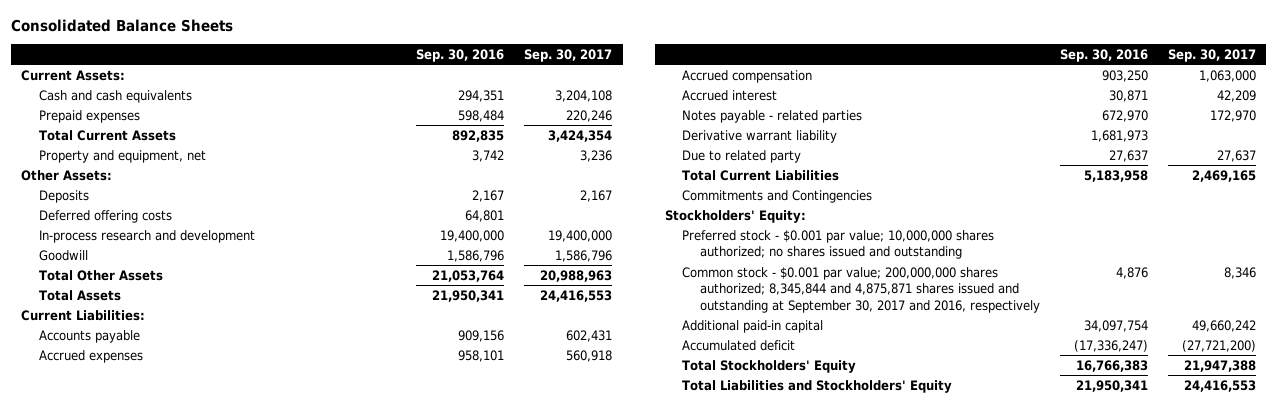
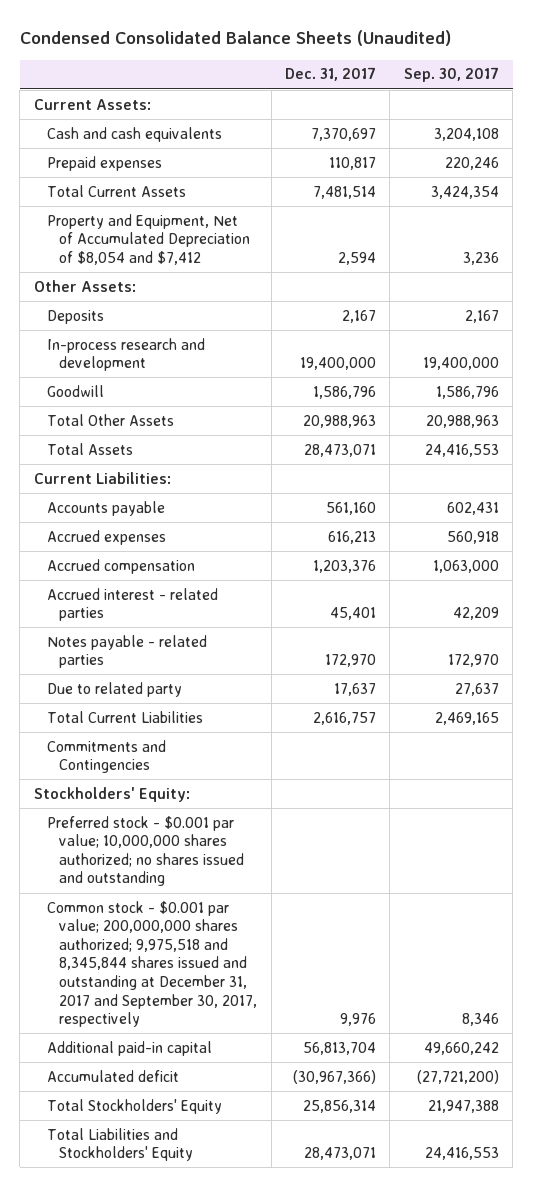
[11,19,234,33] Consolidated Balance Sheets -> [19,30,451,47] Condensed Consolidated Balance Sheets (Unaudited)
[416,49,505,63] Sep. 30, 2016 -> none
none -> [285,67,377,82] Dec. 31, 2017
[38,149,206,163] Property and equipment, net -> [46,213,251,265] Property and Equipment, Net of Accumulated Depreciation of $8,054 and $7,412
[38,209,172,223] Deferred offering costs -> none
[682,89,778,101] Accrued interest -> [46,587,218,622] Accrued interest - related parties
[682,129,838,143] Derivative warrant liability -> none
[682,266,1040,314] Common stock - $0.001 par value; 200,000,000 shares authorized; 8,345,844 and 4,875,871 shares issued and outstanding at September 30, 2017 and 2016, respectively -> [46,900,258,1028] Common stock - $0.001 par value; 200,000,000 shares authorized; 9,975,518 and 8,345,844 shares issued and outstanding at December 31, 2017 and September 30, 2017, respectively

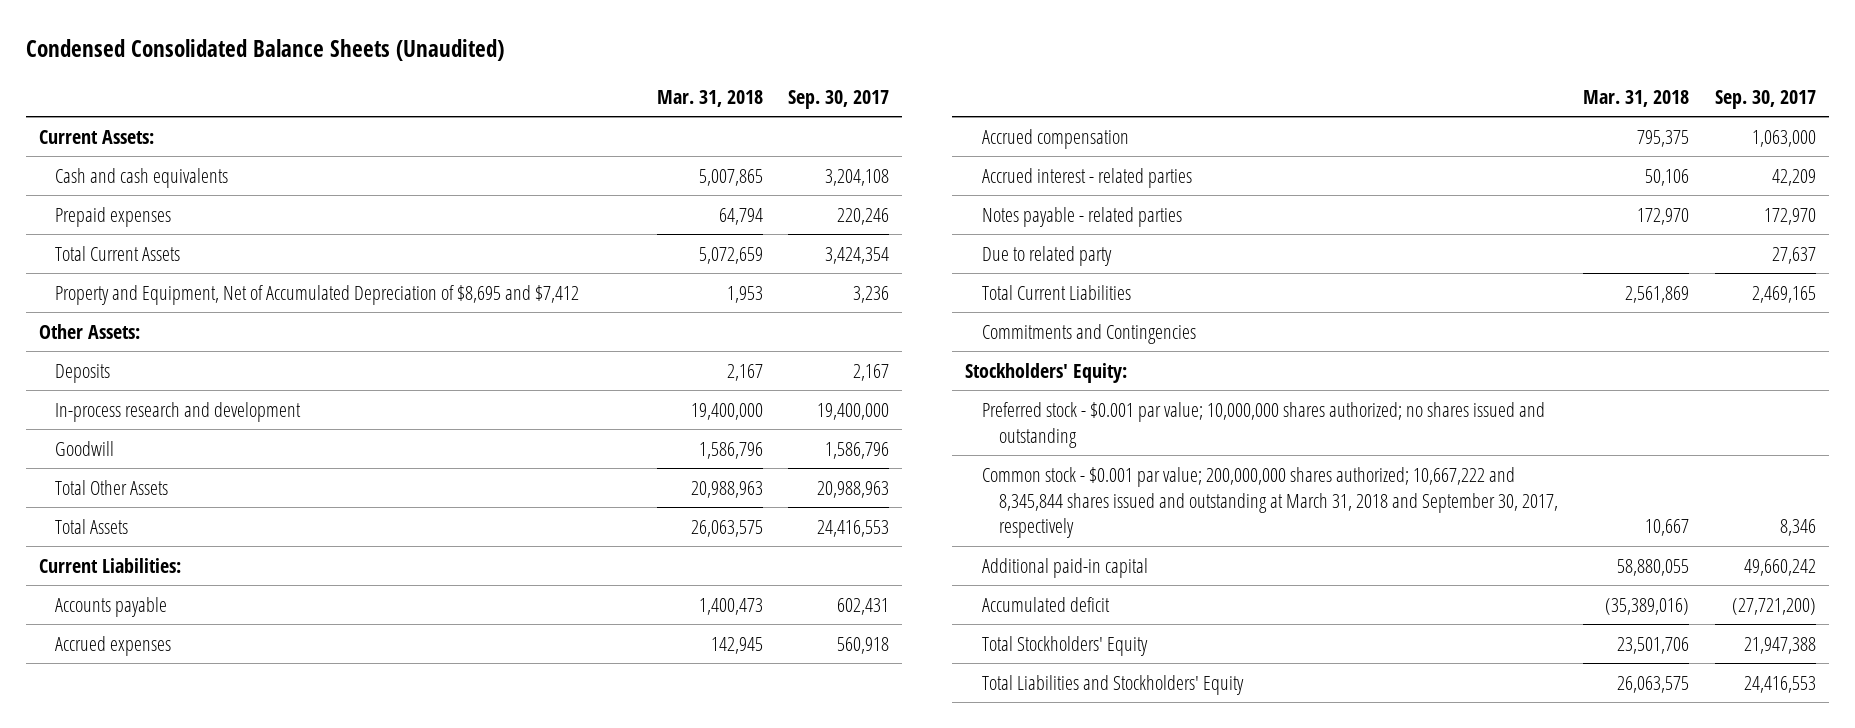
[285,67,377,82] Dec. 31, 2017 -> none
none -> [656,89,763,107] Mar. 31, 2018
[46,213,251,265] Property and Equipment, Net of Accumulated Depreciation of $8,054 and $7,412 -> [55,284,580,305] Property and Equipment, Net of Accumulated Depreciation of $8,695 and $7,412
[46,900,258,1028] Common stock - $0.001 par value; 200,000,000 shares authorized; 9,975,518 and 8,345,844 shares issued and outstanding at December 31, 2017 and September 30, 2017, respectively -> [982,466,1558,539] Common stock - $0.001 par value; 200,000,000 shares authorized; 10,667,222 and 8,345,844 shares issued and outstanding at March 31, 2018 and September 30, 2017, respectively

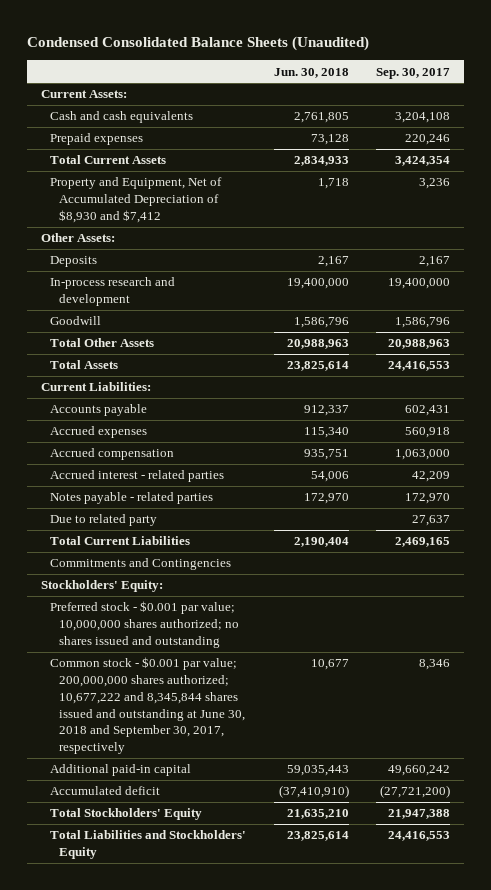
[656,89,763,107] Mar. 31, 2018 -> none
none -> [273,67,349,78] Jun. 30, 2018
[55,284,580,305] Property and Equipment, Net of Accumulated Depreciation of $8,695 and $7,412 -> [50,177,223,223] Property and Equipment, Net of Accumulated Depreciation of $8,930 and $7,412
[982,466,1558,539] Common stock - $0.001 par value; 200,000,000 shares authorized; 10,667,222 and 8,345,844 shares issued and outstanding at March 31, 2018 and September 30, 2017, respectively -> [50,657,246,755] Common stock - $0.001 par value; 200,000,000 shares authorized; 10,677,222 and 8,345,844 shares issued and outstanding at June 30, 2018 and September 30, 2017, respectively

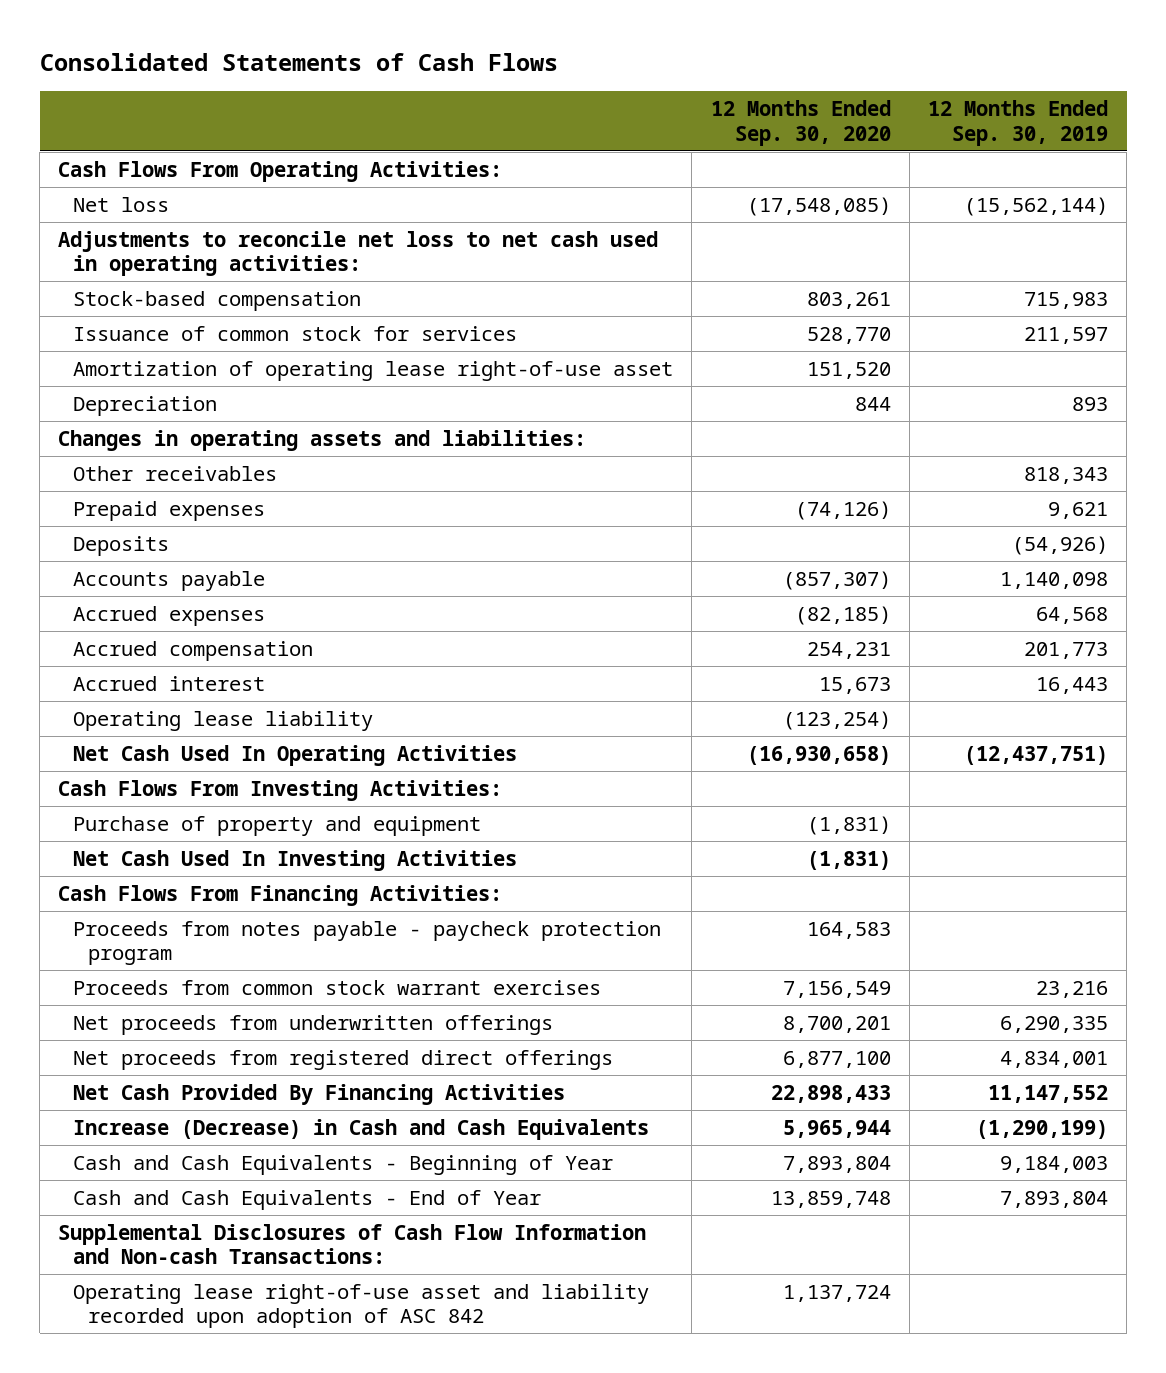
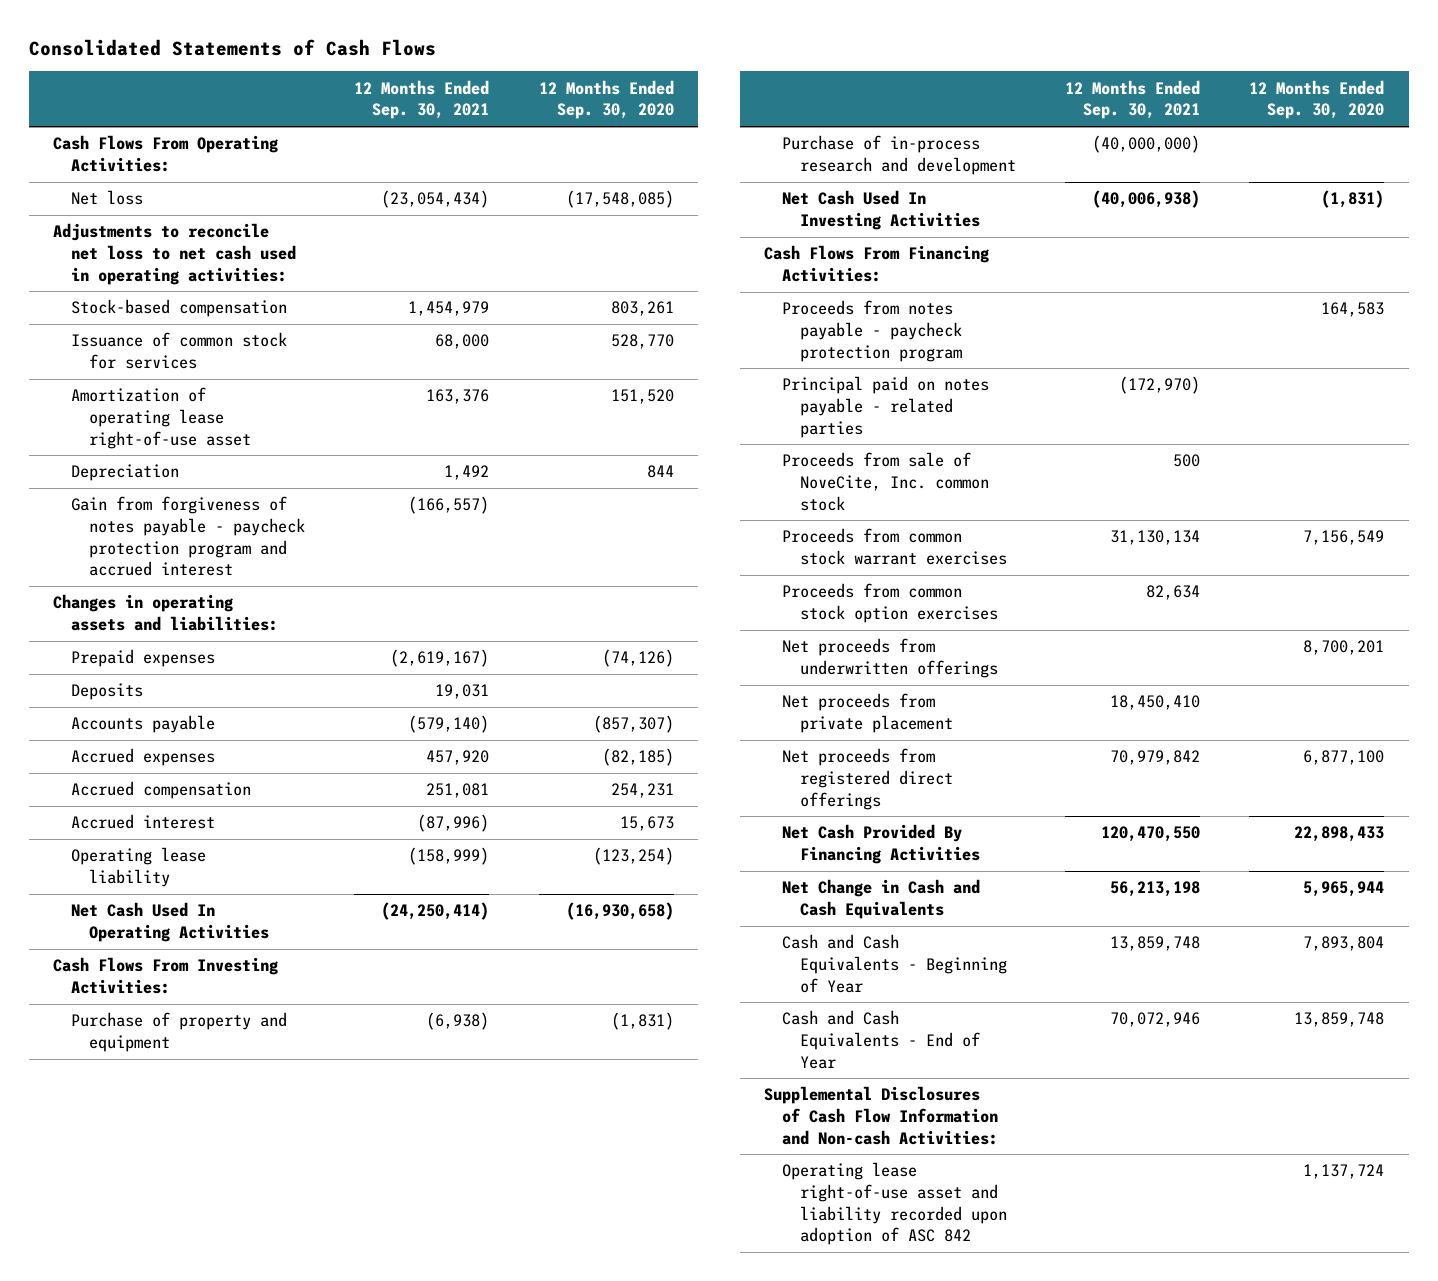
[927,99,1108,146] 12 Months Ended Sep. 30, 2019 -> none
none -> [354,79,490,120] 12 Months Ended Sep. 30, 2021
none -> [71,496,306,577] Gain from forgiveness of notes payable - paycheck protection program and accrued interest
[73,465,278,481] Other receivables -> none
none -> [782,135,1017,175] Purchase of in-process research and development
none -> [782,376,990,438] Principal paid on notes payable - related parties
none -> [782,452,990,511] Proceeds from sale of NoveCite, Inc. common stock
none -> [782,583,999,623] Proceeds from common stock option exercises
none -> [782,693,954,733] Net proceeds from private placement
[73,1118,650,1140] Increase (Decrease) in Cash and Cash Equivalents -> [782,879,981,919] Net Change in Cash and Cash Equivalents
[58,1223,647,1265] Supplemental Disclosures of Cash Flow Information and Non-cash Transactions: -> [764,1086,999,1145] Supplemental Disclosures of Cash Flow Information and Non-cash Activities:

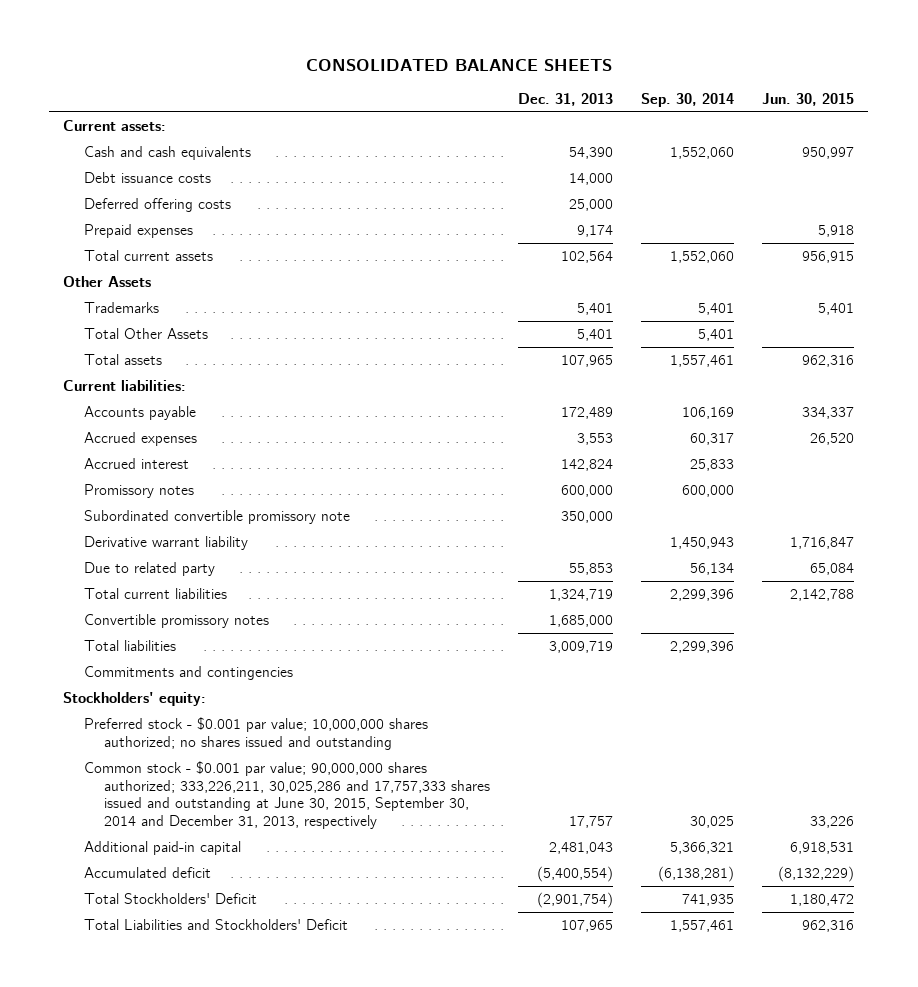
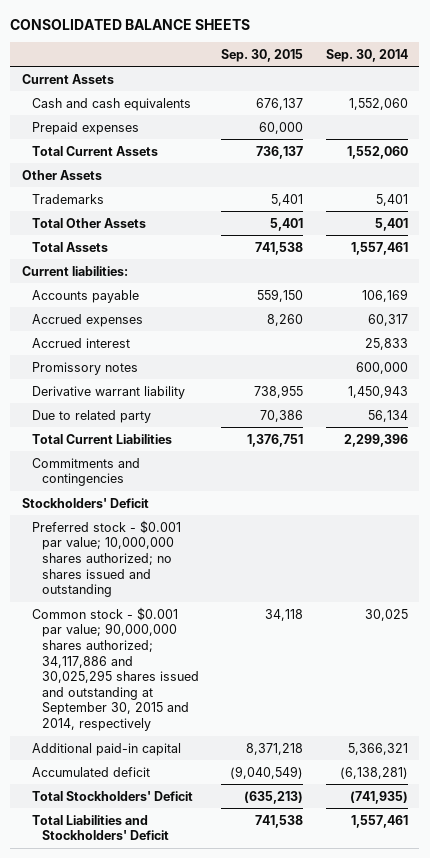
[518,92,614,106] Dec. 31, 2013 -> none
[762,92,855,106] Jun. 30, 2015 -> none
none -> [221,48,304,62] Sep. 30, 2015
[63,119,167,131] Current assets: -> [21,73,114,84] Current Assets
[83,171,211,183] Debt issuance costs -> none
[83,197,231,212] Deferred offering costs -> none
[83,249,213,261] Total current assets -> [31,145,158,156] Total Current Assets
[83,353,162,365] Total assets -> [31,241,108,252] Total Assets
[83,509,350,524] Subordinated convertible promissory note -> none
[83,613,269,628] Convertible promissory notes -> none
[83,639,176,651] Total liabilities -> none
[83,587,227,599] Total current liabilities -> [31,433,172,444] Total Current Liabilities
[63,691,207,706] Stockholders' equity: -> [21,497,149,508] Stockholders' Deficit
[83,760,490,829] Common stock - $0.001 par value; 90,000,000 shares authorized; 333,226,211, 30,025,286 and 17,757,333 shares issued and outstanding at June 30, 2015, September 30, 2014 and December 31, 2013, respectively -> [31,606,199,732] Common stock - $0.001 par value; 90,000,000 shares authorized; 34,117,886 and 30,025,295 shares issued and outstanding at September 30, 2015 and 2014, respectively
[682,893,735,906] 741,935 -> [349,790,408,804] (741,935)

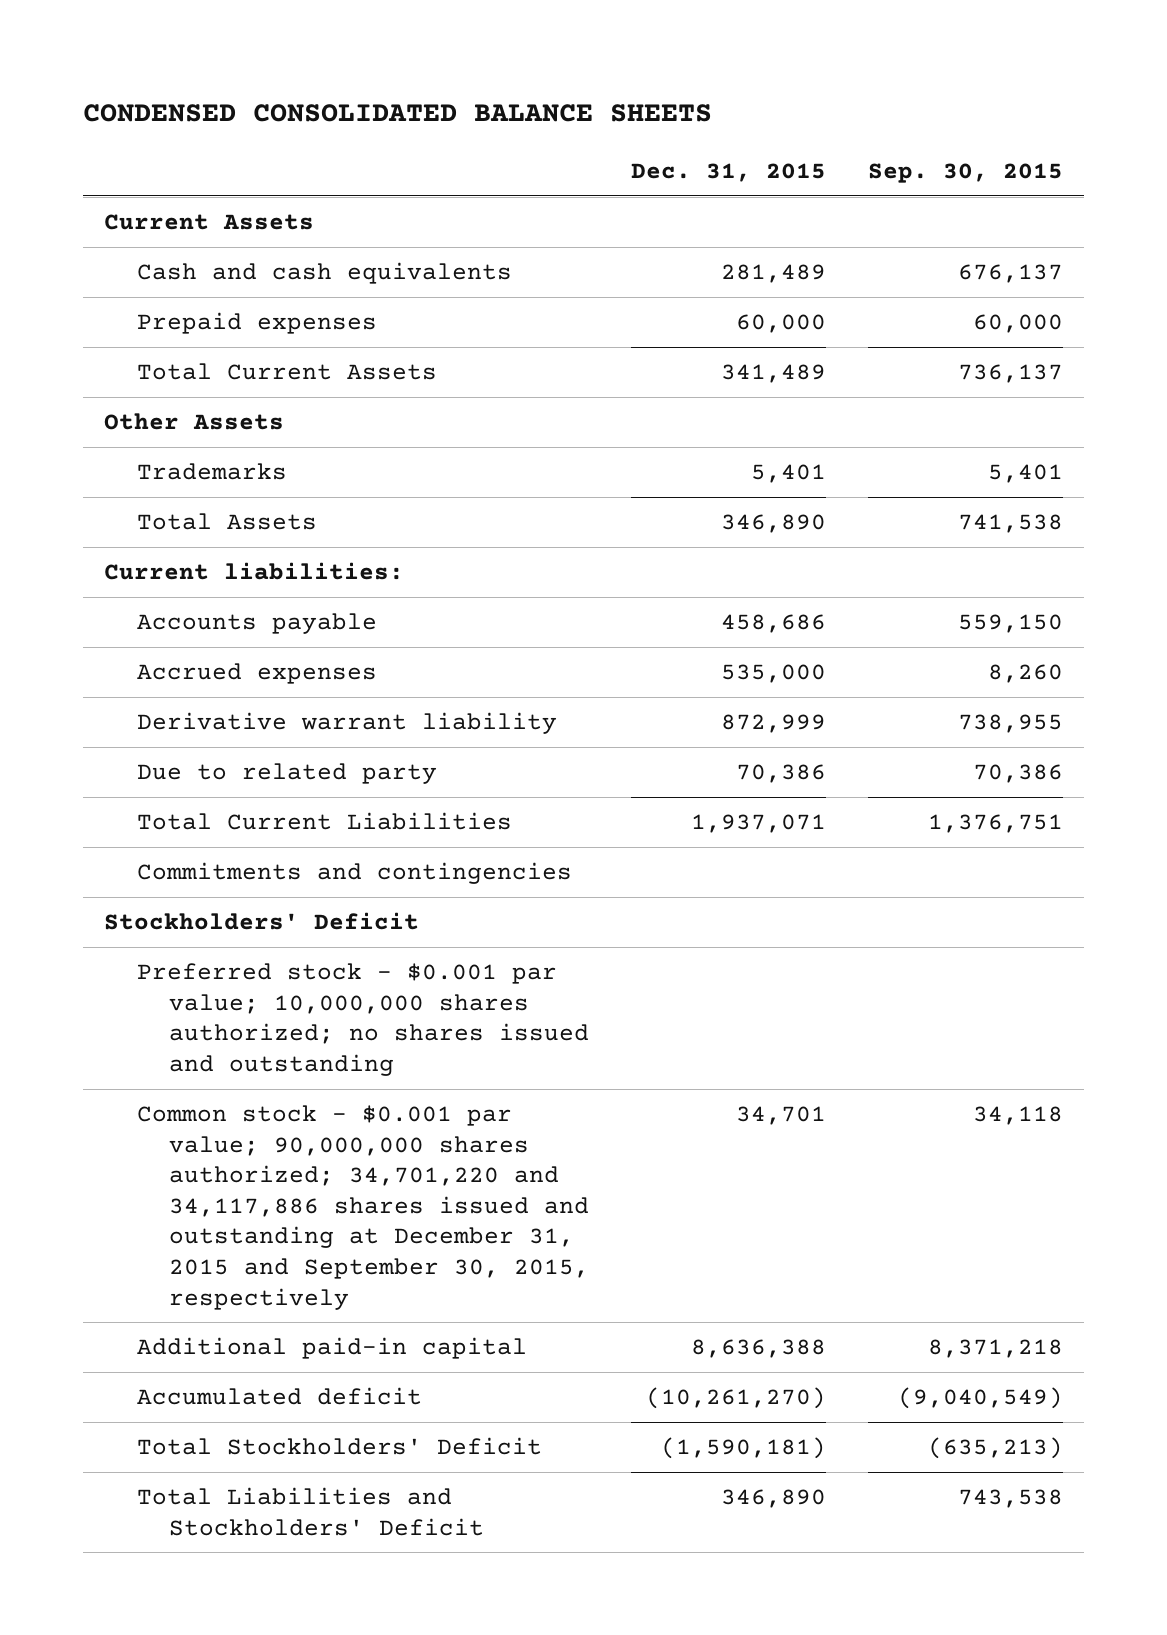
[10,18,251,30] CONSOLIDATED BALANCE SHEETS -> [83,104,713,123] CONDENSED CONSOLIDATED BALANCE SHEETS
[325,48,408,62] Sep. 30, 2014 -> none
none -> [631,163,827,183] Dec. 31, 2015
[31,217,146,228] Total Other Assets -> none
[31,337,130,348] Accrued interest -> none
[31,361,138,375] Promissory notes -> none
[31,606,199,732] Common stock - $0.001 par value; 90,000,000 shares authorized; 34,117,886 and 30,025,295 shares issued and outstanding at September 30, 2015 and 2014, respectively -> [136,1105,590,1310] Common stock - $0.001 par value; 90,000,000 shares authorized; 34,701,220 and 34,117,886 shares issued and outstanding at December 31, 2015 and September 30, 2015, respectively
[255,814,304,828] 741,538 -> [958,1489,1064,1509] 743,538

